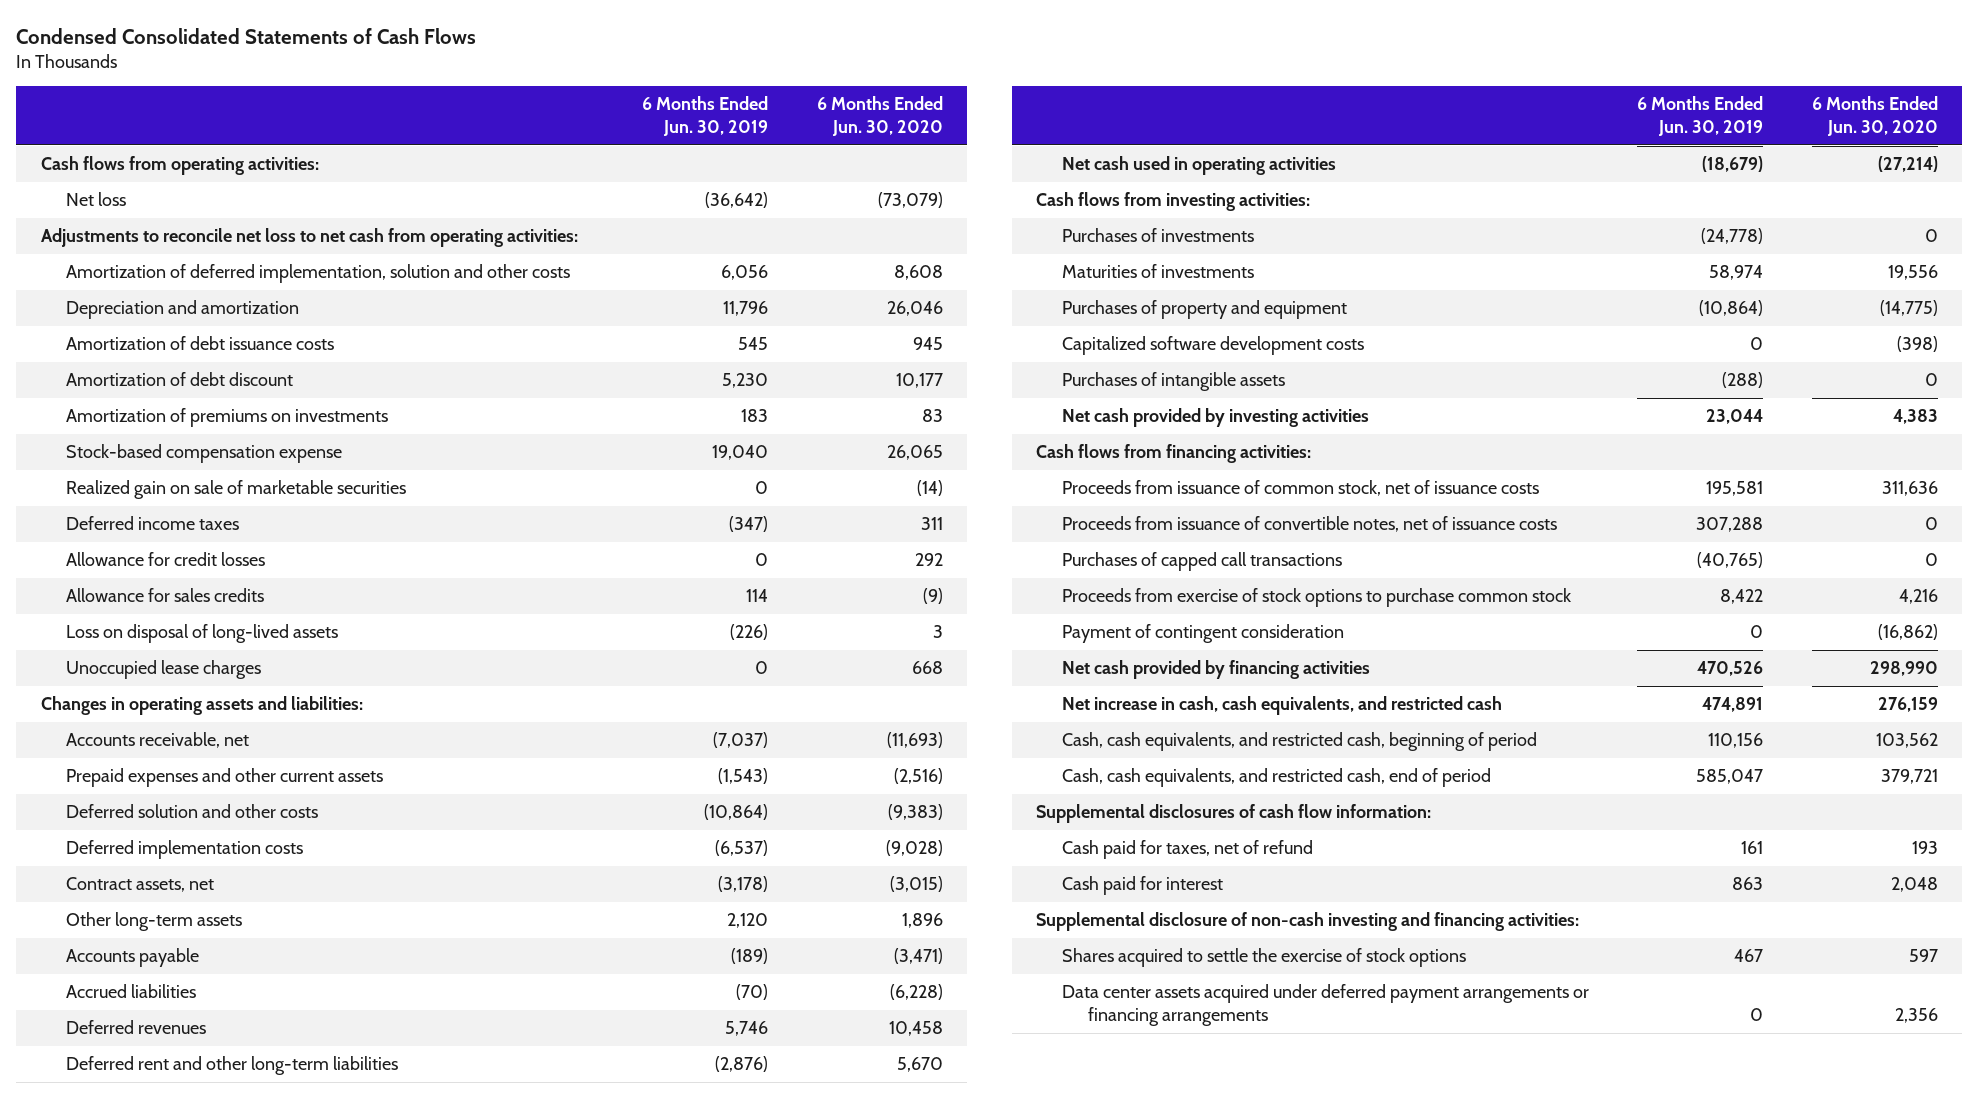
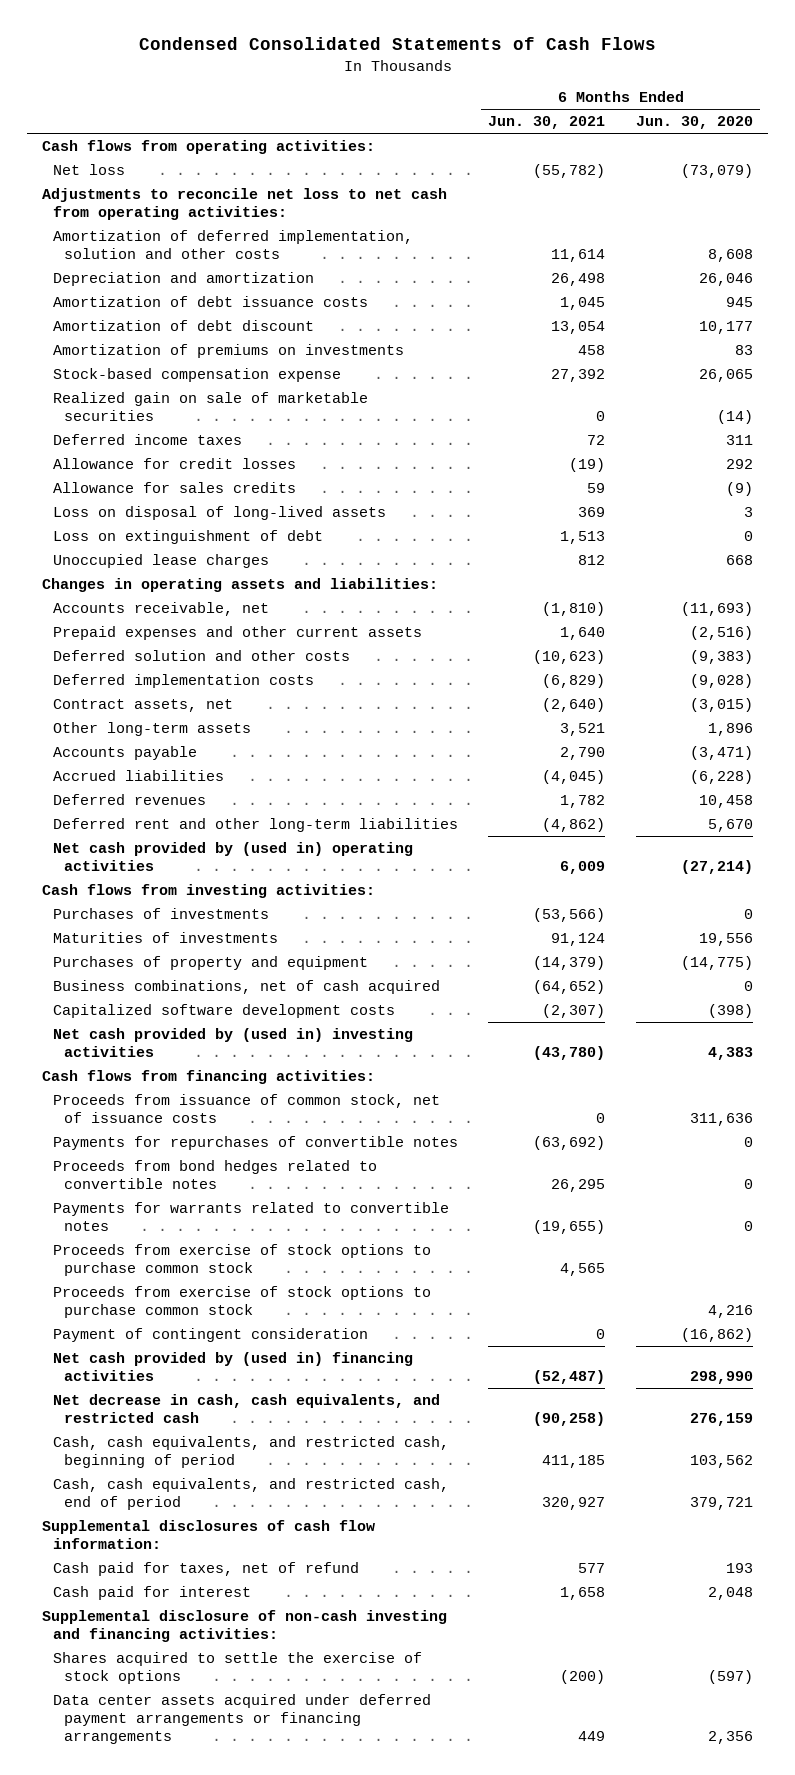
[642,96,769,137] 6 Months Ended Jun. 30, 2019 -> none
none -> [488,116,606,130] Jun. 30, 2021
none -> [53,529,324,544] Loss on extinguishment of debt
[1061,156,1336,176] Net cash used in operating activities -> [53,841,414,871] Net cash provided by (used in) operating activities
none -> [53,979,441,994] Business combinations, net of cash acquired
[1061,372,1285,392] Purchases of intangible assets -> none
[1061,408,1369,428] Net cash provided by investing activities -> [53,1027,414,1057] Net cash provided by (used in) investing activities
[1061,516,1557,533] Proceeds from issuance of convertible notes, net of issuance costs -> none
[1061,552,1342,572] Purchases of capped call transactions -> none
none -> [53,1135,459,1150] Payments for repurchases of convertible notes
none -> [53,1159,378,1189] Proceeds from bond hedges related to convertible notes
none -> [53,1201,450,1231] Payments for warrants related to convertible notes
none -> [53,1243,432,1276] Proceeds from exercise of stock options to purchase common stock
[1061,660,1370,680] Net cash provided by financing activities -> [53,1351,414,1381] Net cash provided by (used in) financing activities
[1061,696,1502,716] Net increase in cash, cash equivalents, and restricted cash -> [53,1393,441,1423] Net decrease in cash, cash equivalents, and restricted cash
[1908,949,1938,963] 597 -> [707,1669,753,1684] (597)

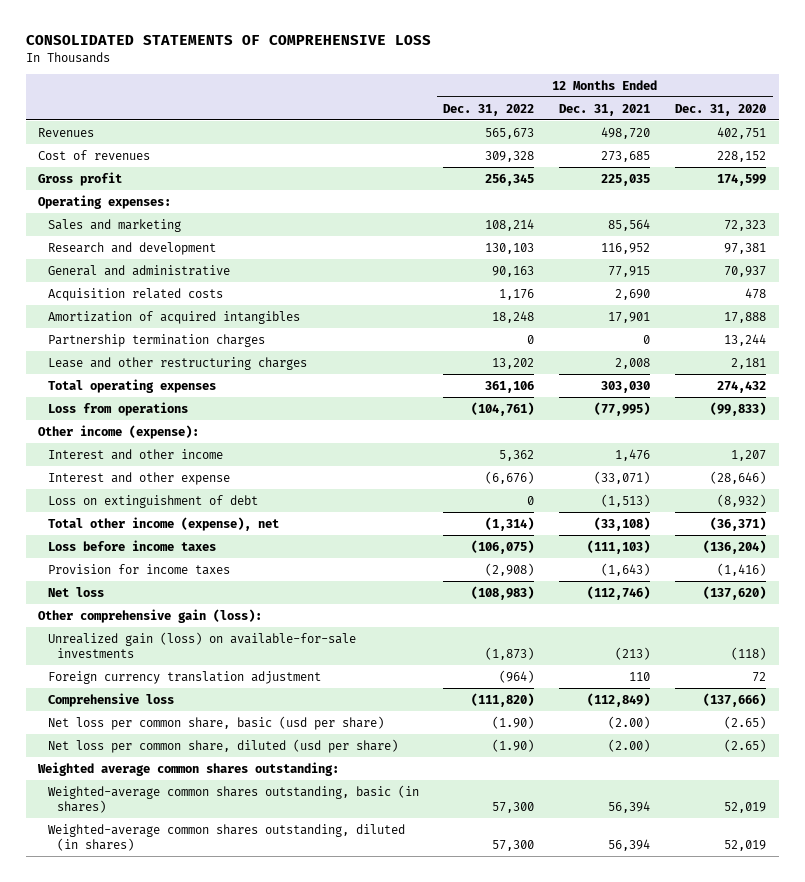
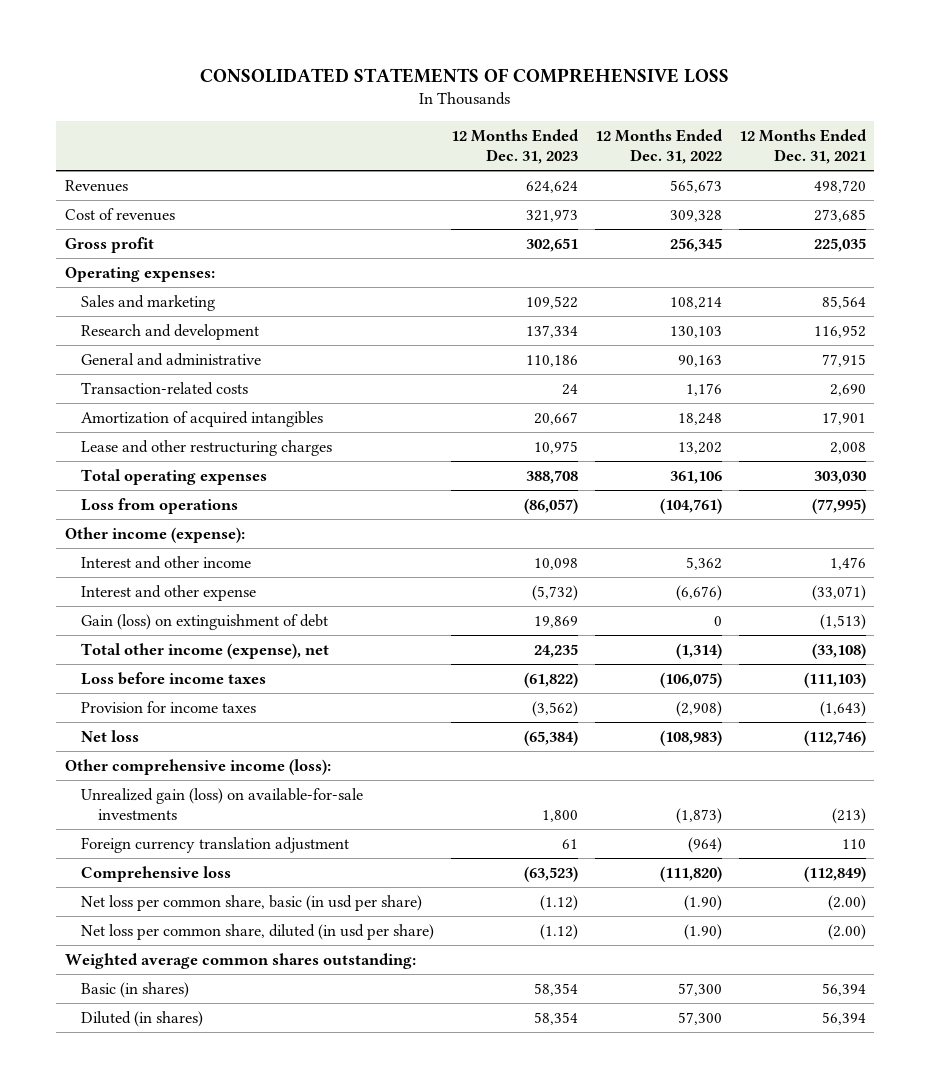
[675,103,767,116] Dec. 31, 2020 -> none
none -> [451,128,580,164] 12 Months Ended Dec. 31, 2023
[47,287,223,301] Acquisition related costs -> [81,381,249,395] Transaction-related costs
[47,333,265,347] Partnership termination charges -> none
[47,494,258,508] Loss on extinguishment of debt -> [81,613,329,630] Gain (loss) on extinguishment of debt
[38,608,263,623] Other comprehensive gain (loss): -> [64,758,331,775] Other comprehensive income (loss):
[47,715,384,730] Net loss per common share, basic (usd per share) -> [81,894,423,911] Net loss per common share, basic (in usd per share)
[47,738,398,753] Net loss per common share, diluted (usd per share) -> [81,923,435,940] Net loss per common share, diluted (in usd per share)
[47,784,419,813] Weighted-average common shares outstanding, basic (in shares) -> [81,981,190,998] Basic (in shares)
[47,823,405,851] Weighted-average common shares outstanding, diluted (in shares) -> [81,1010,204,1027] Diluted (in shares)

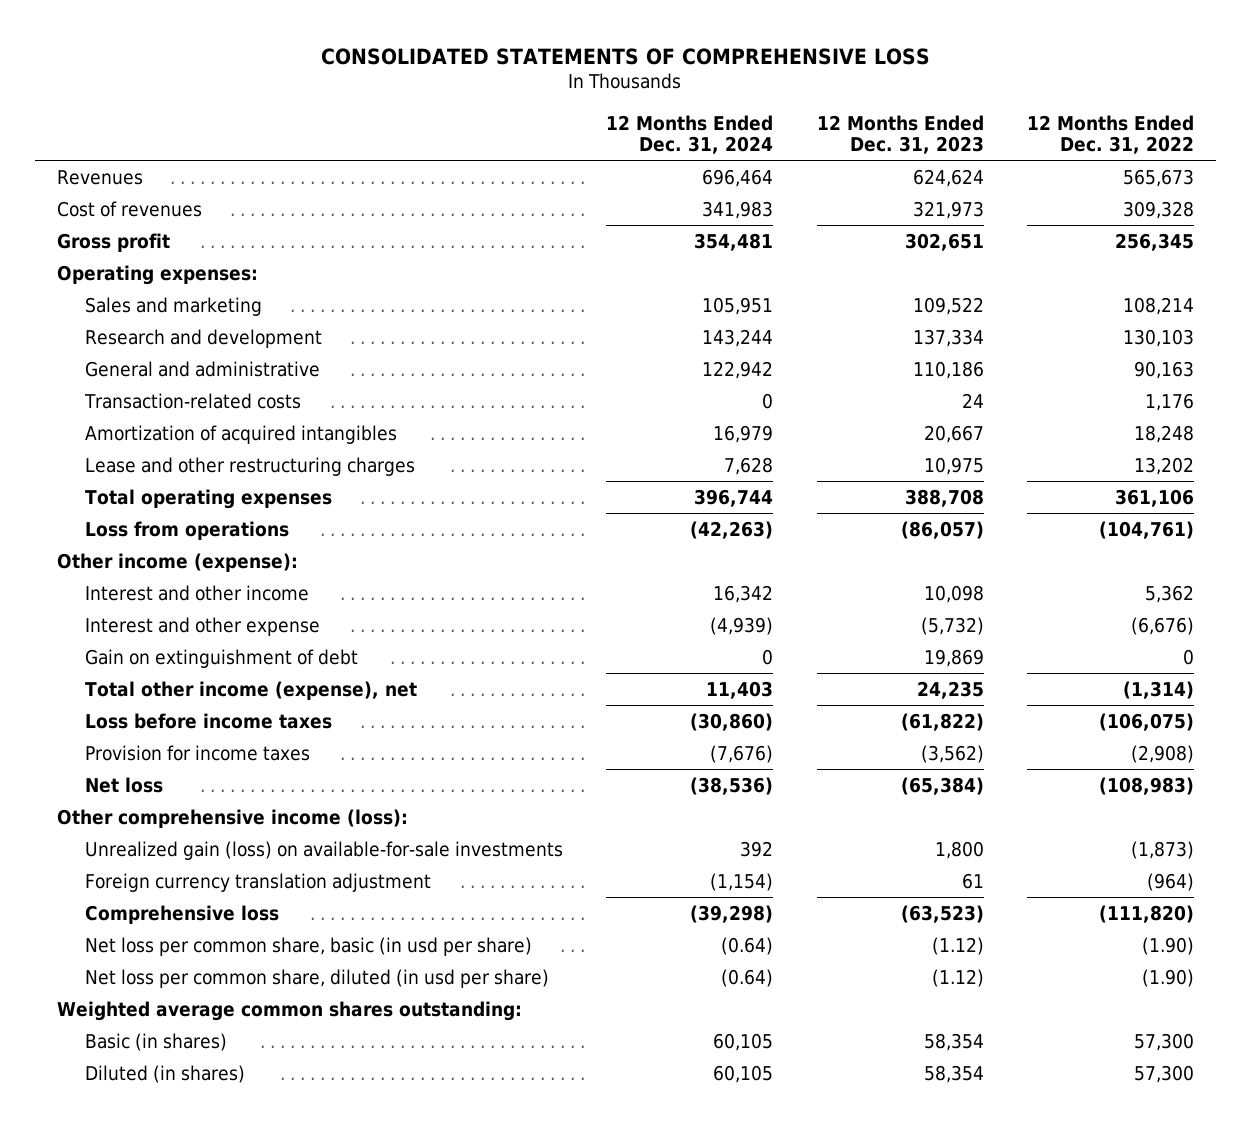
[738,128,867,164] 12 Months Ended Dec. 31, 2021 -> none
none -> [606,114,774,155] 12 Months Ended Dec. 31, 2024
[81,613,329,630] Gain (loss) on extinguishment of debt -> [84,648,358,668] Gain on extinguishment of debt

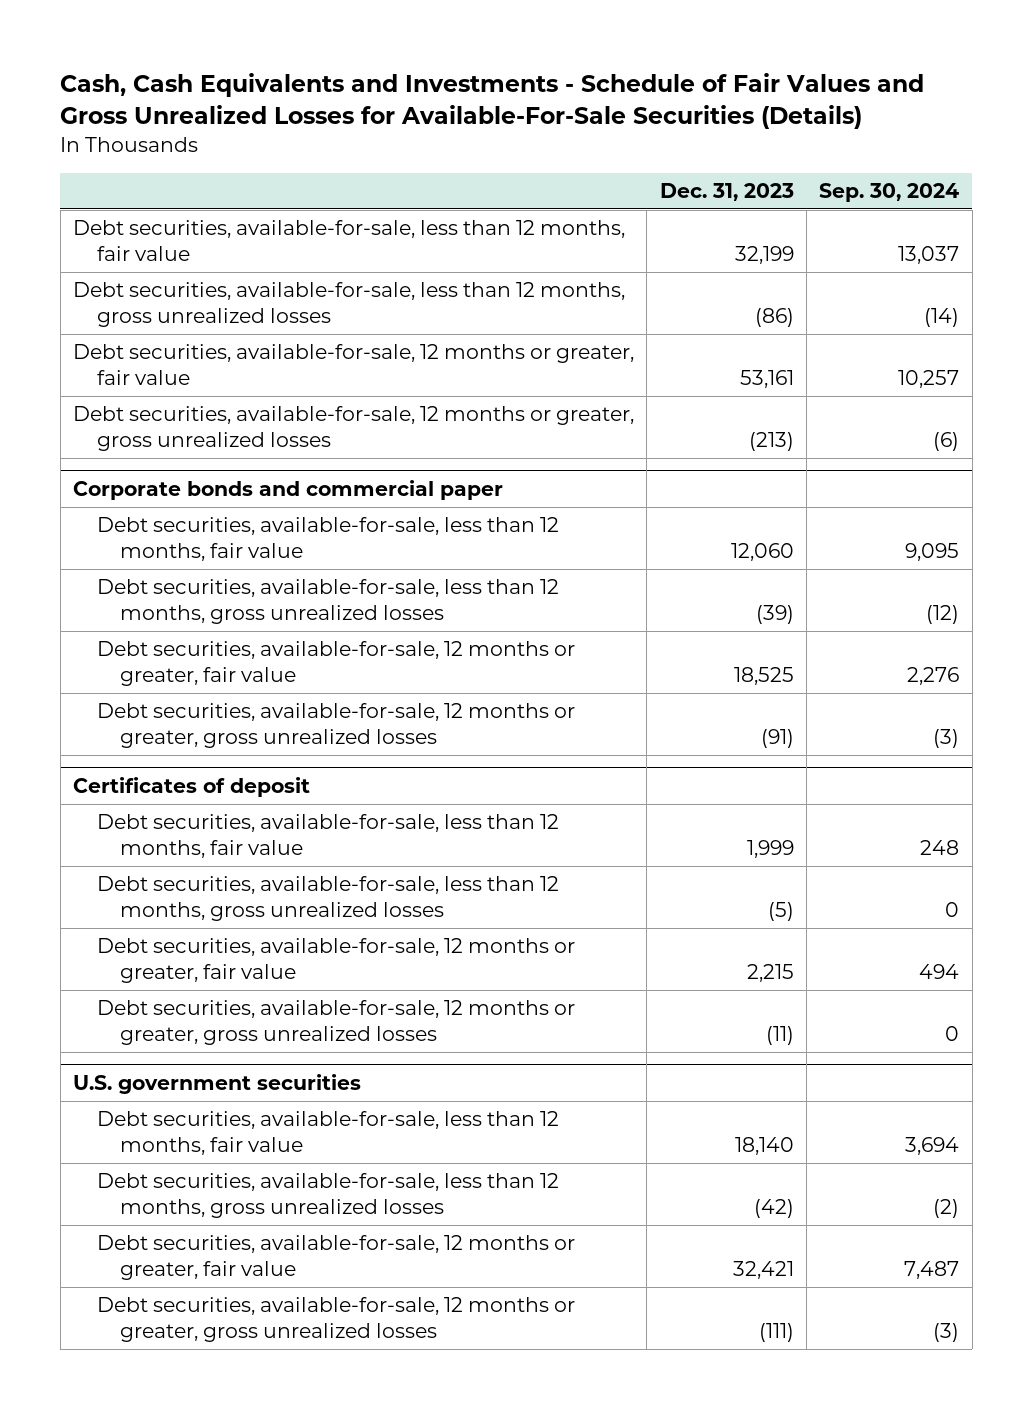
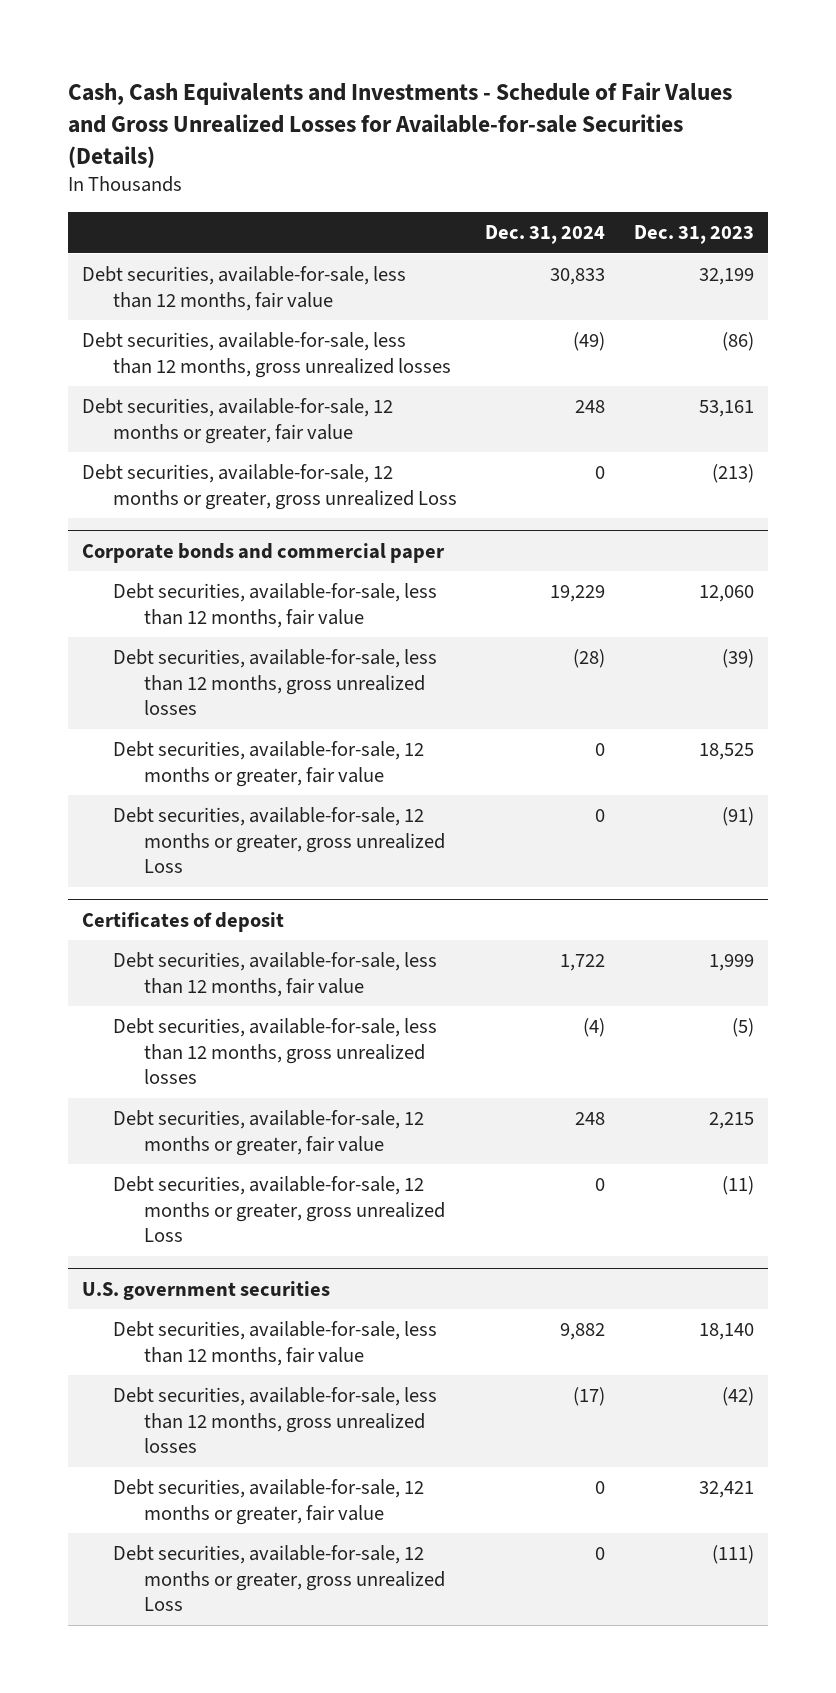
[60,73,925,130] Cash, Cash Equivalents and Investments - Schedule of Fair Values and Gross Unrealized Losses for Available-For-Sale Securities (Details) -> [68,82,733,168] Cash, Cash Equivalents and Investments - Schedule of Fair Values and Gross Unrealized Losses for Available-for-sale Securities (Details)
[819,183,960,203] Sep. 30, 2024 -> none
none -> [485,225,606,245] Dec. 31, 2024
[73,406,635,452] Debt securities, available-for-sale, 12 months or greater, gross unrealized losses -> [82,464,458,510] Debt securities, available-for-sale, 12 months or greater, gross unrealized Loss
[96,703,575,749] Debt securities, available-for-sale, 12 months or greater, gross unrealized losses -> [113,807,445,874] Debt securities, available-for-sale, 12 months or greater, gross unrealized Loss
[96,1000,575,1046] Debt securities, available-for-sale, 12 months or greater, gross unrealized losses -> [113,1176,445,1243] Debt securities, available-for-sale, 12 months or greater, gross unrealized Loss
[96,1297,575,1343] Debt securities, available-for-sale, 12 months or greater, gross unrealized losses -> [113,1545,445,1612] Debt securities, available-for-sale, 12 months or greater, gross unrealized Loss

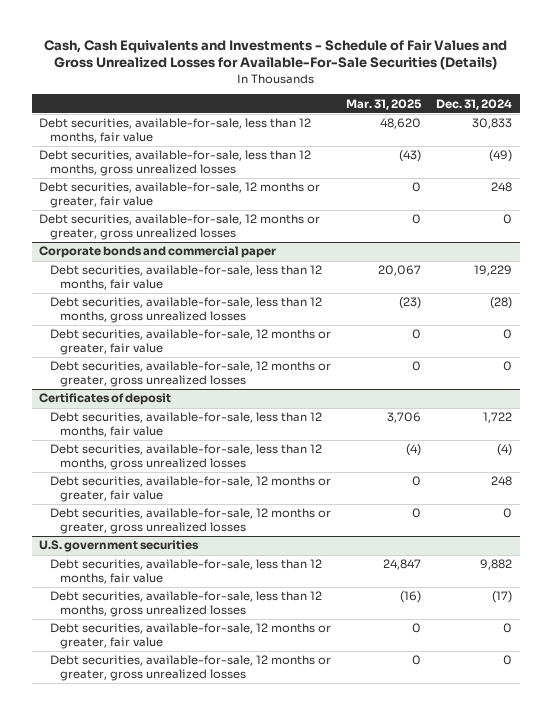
[68,82,733,168] Cash, Cash Equivalents and Investments - Schedule of Fair Values and Gross Unrealized Losses for Available-for-sale Securities (Details) -> [43,39,507,71] Cash, Cash Equivalents and Investments - Schedule of Fair Values and Gross Unrealized Losses for Available-For-Sale Securities (Details)
[633,225,754,245] Dec. 31, 2023 -> none
none -> [346,98,423,110] Mar. 31, 2025
[82,464,458,510] Debt securities, available-for-sale, 12 months or greater, gross unrealized Loss -> [39,214,321,241] Debt securities, available-for-sale, 12 months or greater, gross unrealized losses
[113,807,445,874] Debt securities, available-for-sale, 12 months or greater, gross unrealized Loss -> [49,361,331,388] Debt securities, available-for-sale, 12 months or greater, gross unrealized losses
[113,1176,445,1243] Debt securities, available-for-sale, 12 months or greater, gross unrealized Loss -> [49,508,331,535] Debt securities, available-for-sale, 12 months or greater, gross unrealized losses
[113,1545,445,1612] Debt securities, available-for-sale, 12 months or greater, gross unrealized Loss -> [49,655,331,682] Debt securities, available-for-sale, 12 months or greater, gross unrealized losses

